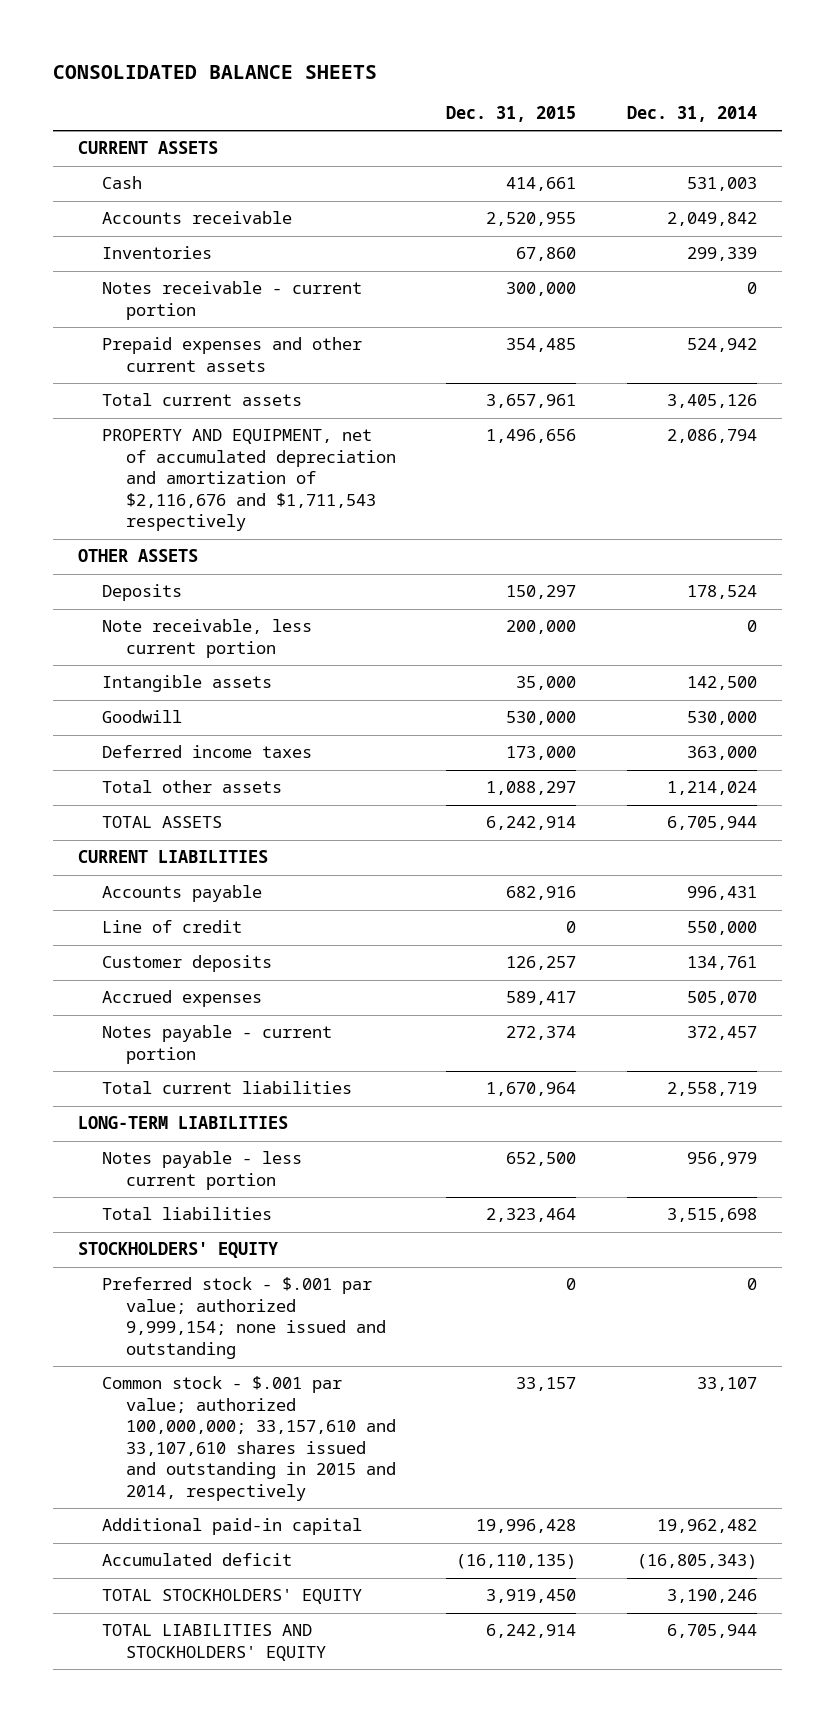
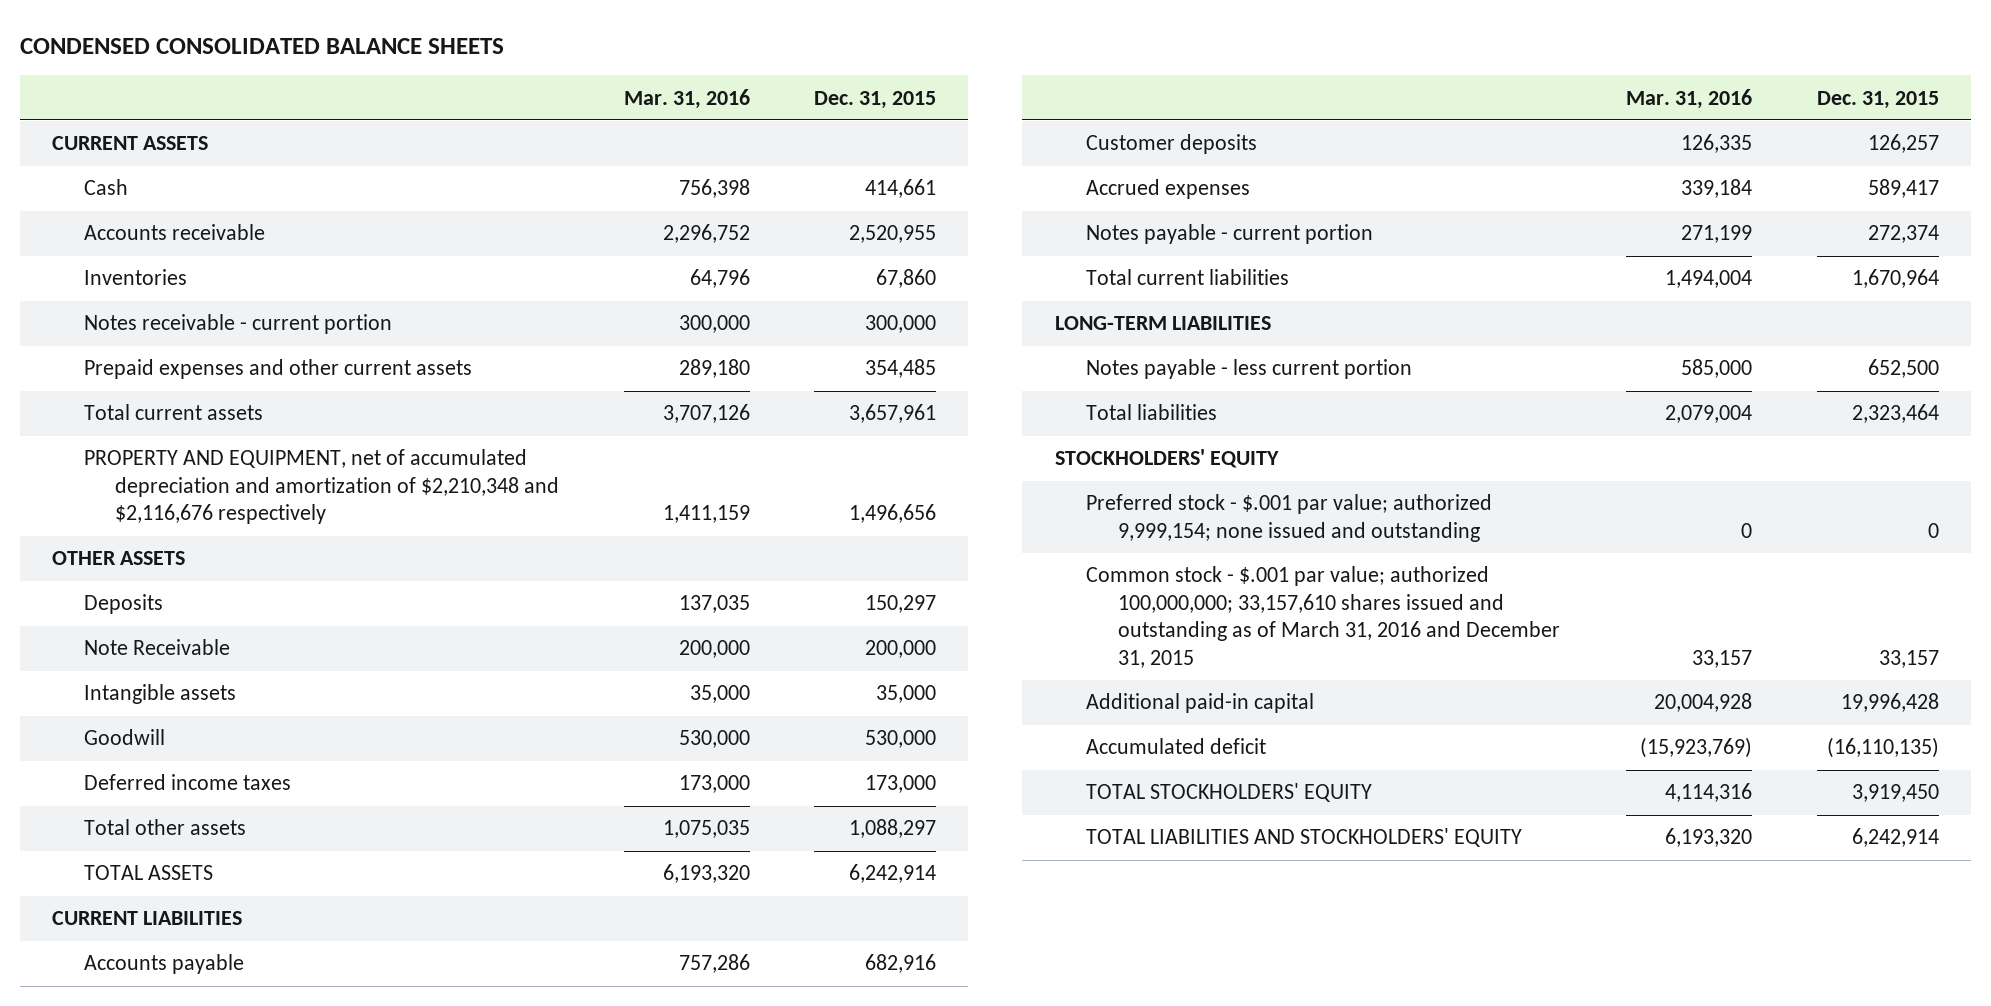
[52,64,377,79] CONSOLIDATED BALANCE SHEETS -> [19,37,504,54] CONDENSED CONSOLIDATED BALANCE SHEETS
[626,106,757,123] Dec. 31, 2014 -> none
none -> [623,88,750,109] Mar. 31, 2016
[101,429,397,532] PROPERTY AND EQUIPMENT, net of accumulated depreciation and amortization of $2,116,676 and $1,711,543 respectively -> [83,449,560,525] PROPERTY AND EQUIPMENT, net of accumulated depreciation and amortization of $2,210,348 and $2,116,676 respectively
[101,619,312,658] Note receivable, less current portion -> [83,639,230,656] Note Receivable
[101,920,242,934] Line of credit -> none
[101,1376,397,1501] Common stock - $.001 par value; authorized 100,000,000; 33,157,610 and 33,107,610 shares issued and outstanding in 2015 and 2014, respectively -> [1086,566,1560,668] Common stock - $.001 par value; authorized 100,000,000; 33,157,610 shares issued and outstanding as of March 31, 2016 and December 31, 2015

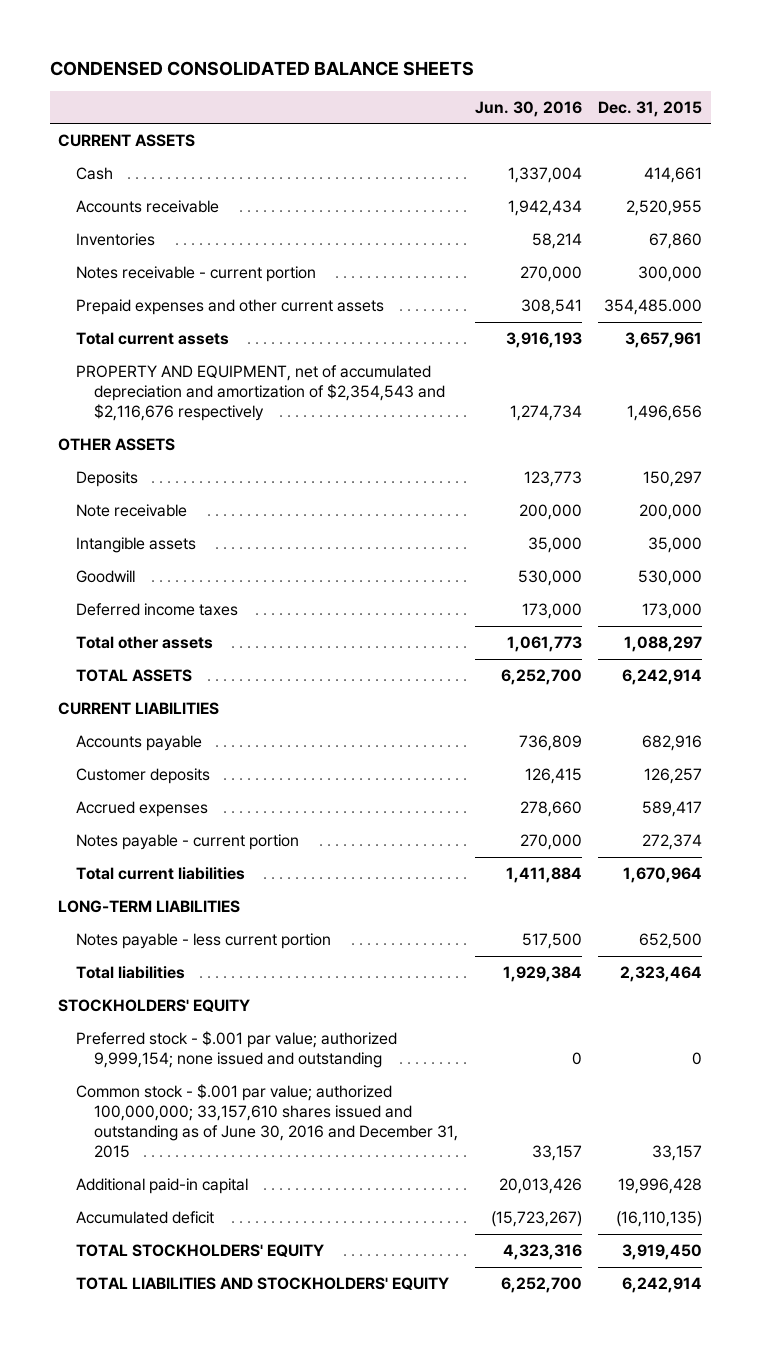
[623,88,750,109] Mar. 31, 2016 -> none
none -> [474,100,582,117] Jun. 30, 2016
[865,359,937,379] 354,485 -> [604,299,703,316] 354,485.000
[83,449,560,525] PROPERTY AND EQUIPMENT, net of accumulated depreciation and amortization of $2,210,348 and $2,116,676 respectively -> [76,365,446,421] PROPERTY AND EQUIPMENT, net of accumulated depreciation and amortization of $2,354,543 and $2,116,676 respectively
[83,639,230,656] Note Receivable -> [76,504,188,518] Note receivable
[1086,566,1560,668] Common stock - $.001 par value; authorized 100,000,000; 33,157,610 shares issued and outstanding as of March 31, 2016 and December 31, 2015 -> [76,1084,459,1158] Common stock - $.001 par value; authorized 100,000,000; 33,157,610 shares issued and outstanding as of June 30, 2016 and December 31, 2015

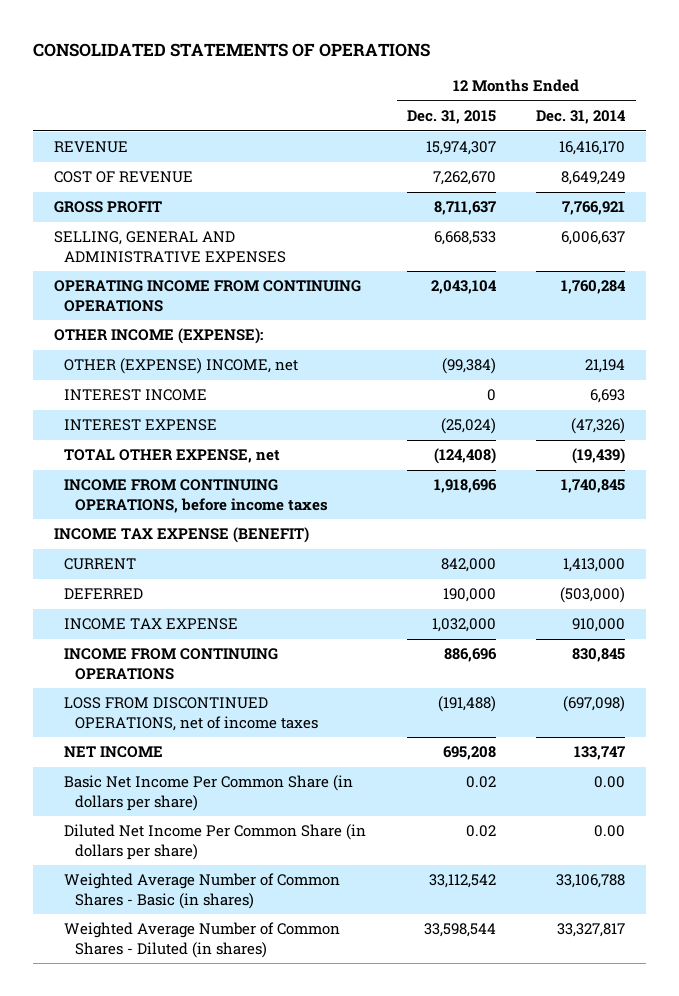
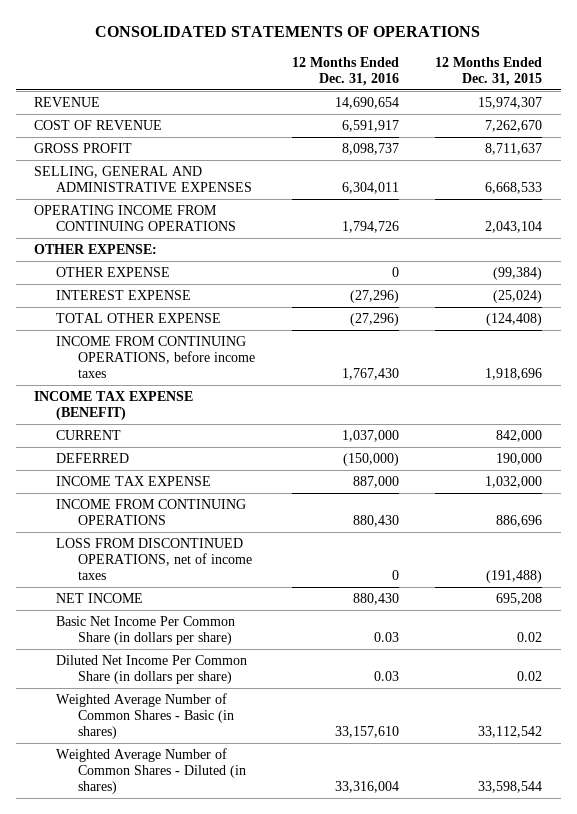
[536,110,627,125] Dec. 31, 2014 -> none
none -> [291,57,399,87] 12 Months Ended Dec. 31, 2016
[64,389,208,402] INTEREST INCOME -> none
[53,328,263,345] OTHER INCOME (EXPENSE): -> [34,243,158,254] OTHER EXPENSE:
[64,358,299,375] OTHER (EXPENSE) INCOME, net -> [55,266,170,277] OTHER EXPENSE
[64,449,281,464] TOTAL OTHER EXPENSE, net -> [55,312,221,323] TOTAL OTHER EXPENSE

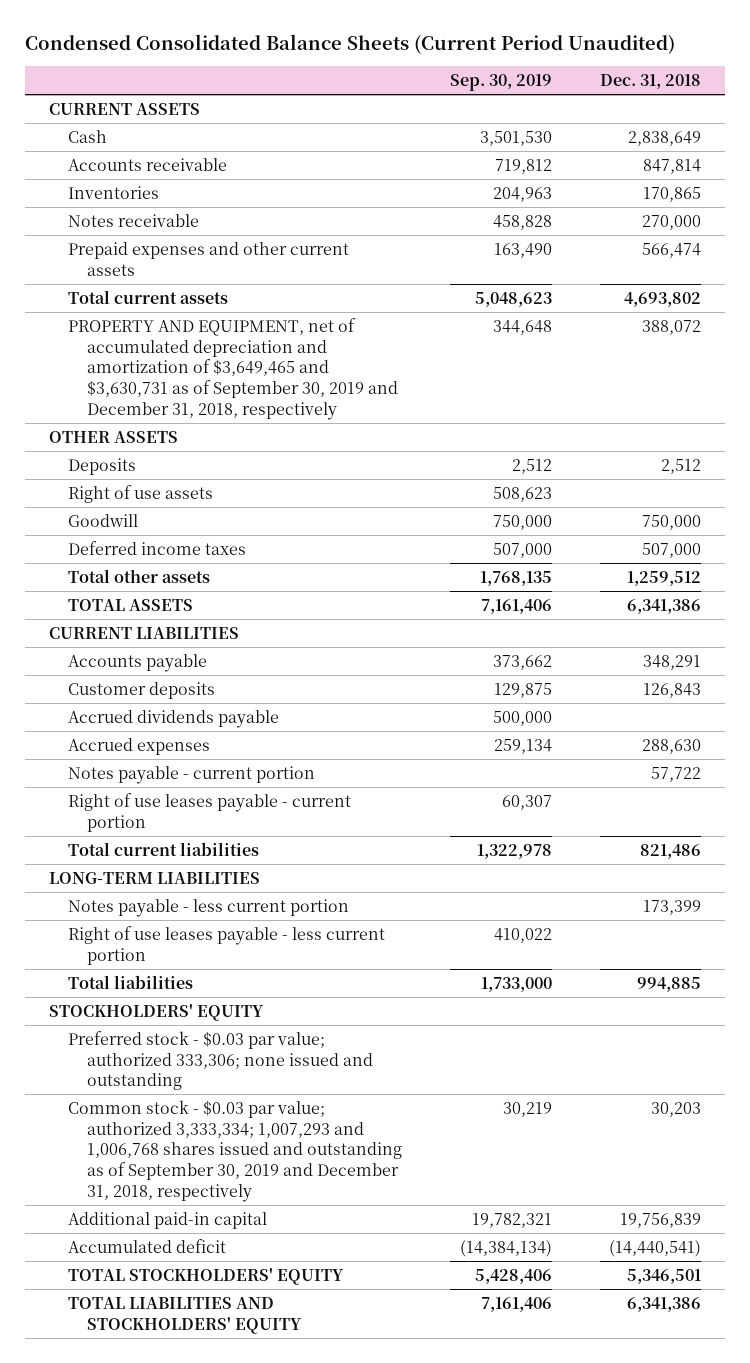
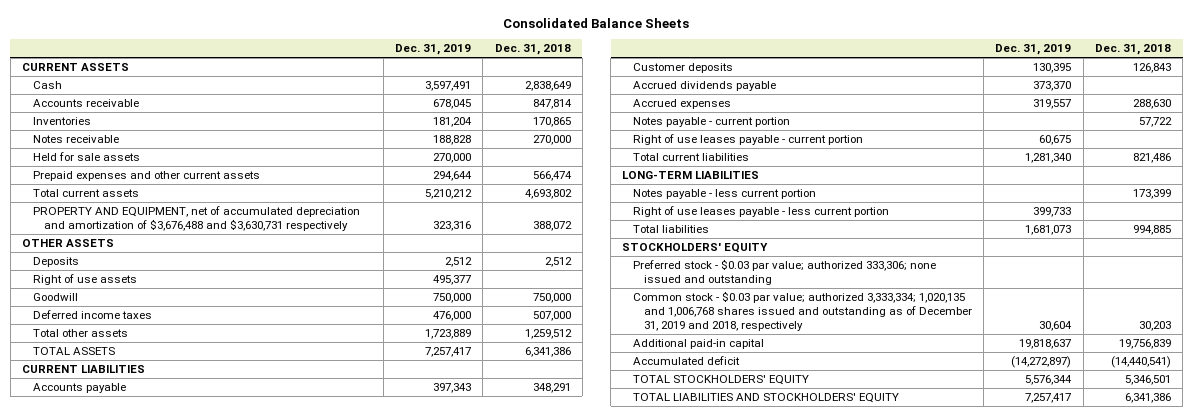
[25,34,676,55] Condensed Consolidated Balance Sheets (Current Period Unaudited) -> [503,17,690,28] Consolidated Balance Sheets
[449,74,552,92] Sep. 30, 2019 -> none
none -> [395,44,472,56] Dec. 31, 2019
none -> [32,152,140,162] Held for sale assets
[67,317,398,420] PROPERTY AND EQUIPMENT, net of accumulated depreciation and amortization of $3,649,465 and $3,630,731 as of September 30, 2019 and December 31, 2018, respectively -> [32,206,360,231] PROPERTY AND EQUIPMENT, net of accumulated depreciation and amortization of $3,676,488 and $3,630,731 respectively
[67,1099,402,1202] Common stock - $0.03 par value; authorized 3,333,334; 1,007,293 and 1,006,768 shares issued and outstanding as of September 30, 2019 and December 31, 2018, respectively -> [633,291,973,331] Common stock - $0.03 par value; authorized 3,333,334; 1,020,135 and 1,006,768 shares issued and outstanding as of December 31, 2019 and 2018, respectively

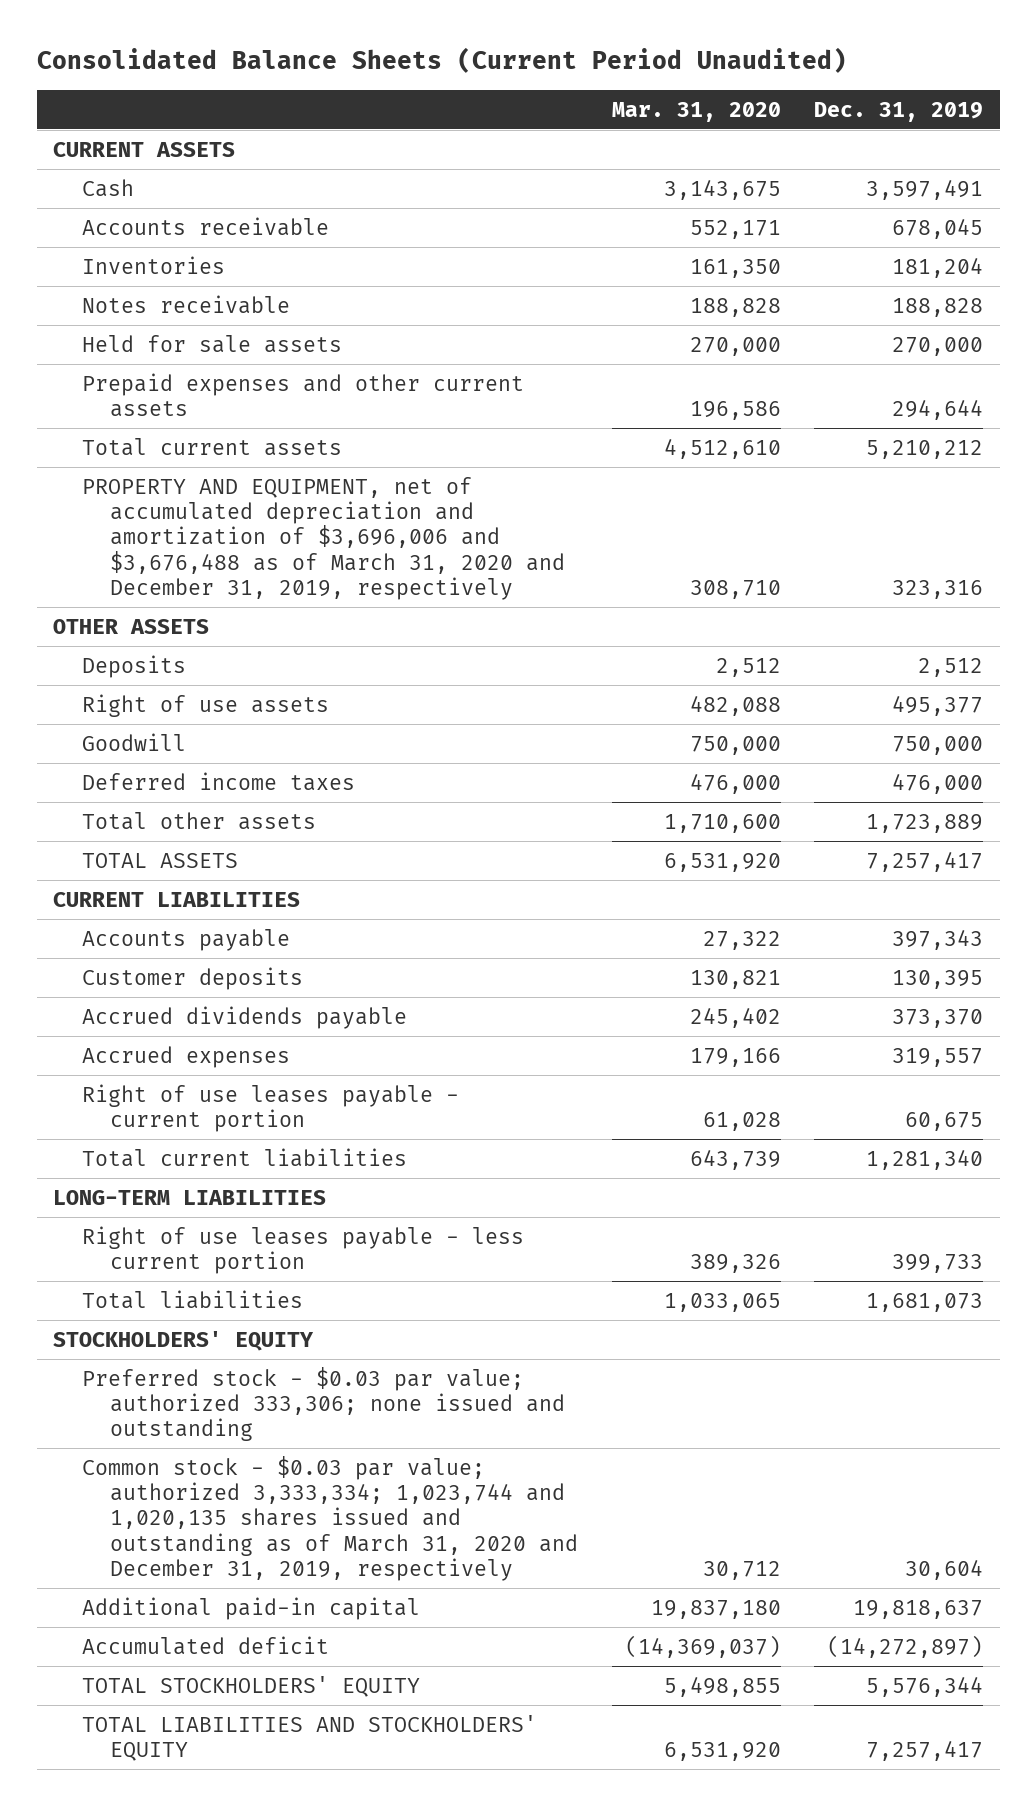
[503,17,690,28] Consolidated Balance Sheets -> [36,47,847,74] Consolidated Balance Sheets (Current Period Unaudited)
[494,44,571,56] Dec. 31, 2018 -> none
none -> [611,101,781,122] Mar. 31, 2020
[32,206,360,231] PROPERTY AND EQUIPMENT, net of accumulated depreciation and amortization of $3,676,488 and $3,630,731 respectively -> [81,476,566,600] PROPERTY AND EQUIPMENT, net of accumulated depreciation and amortization of $3,696,006 and $3,676,488 as of March 31, 2020 and December 31, 2019, respectively
[633,117,791,128] Notes payable - current portion -> none
[633,189,817,200] Notes payable - less current portion -> none
[633,291,973,331] Common stock - $0.03 par value; authorized 3,333,334; 1,020,135 and 1,006,768 shares issued and outstanding as of December 31, 2019 and 2018, respectively -> [81,1455,579,1581] Common stock - $0.03 par value; authorized 3,333,334; 1,023,744 and 1,020,135 shares issued and outstanding as of March 31, 2020 and December 31, 2019, respectively

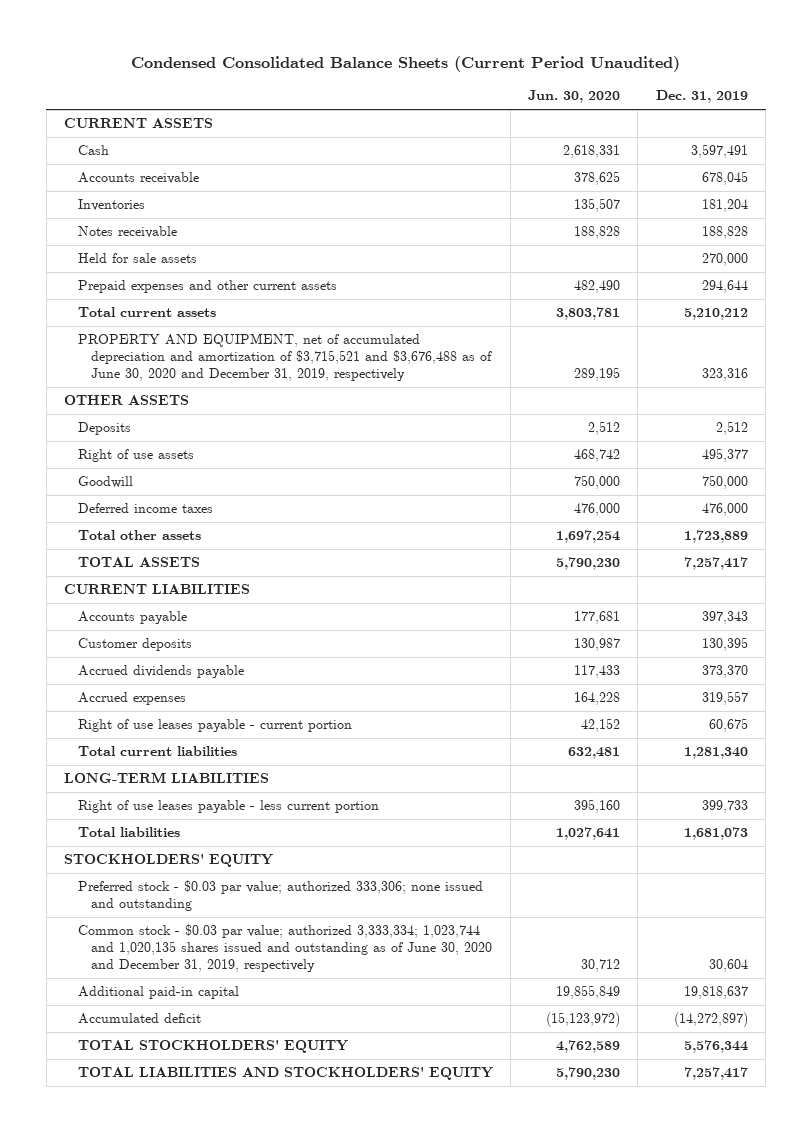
[36,47,847,74] Consolidated Balance Sheets (Current Period Unaudited) -> [131,56,681,73] Condensed Consolidated Balance Sheets (Current Period Unaudited)
[611,101,781,122] Mar. 31, 2020 -> none
none -> [528,90,621,104] Jun. 30, 2020
[81,476,566,600] PROPERTY AND EQUIPMENT, net of accumulated depreciation and amortization of $3,696,006 and $3,676,488 as of March 31, 2020 and December 31, 2019, respectively -> [77,333,492,382] PROPERTY AND EQUIPMENT, net of accumulated depreciation and amortization of $3,715,521 and $3,676,488 as of June 30, 2020 and December 31, 2019, respectively
[81,1455,579,1581] Common stock - $0.03 par value; authorized 3,333,334; 1,023,744 and 1,020,135 shares issued and outstanding as of March 31, 2020 and December 31, 2019, respectively -> [77,924,492,973] Common stock - $0.03 par value; authorized 3,333,334; 1,023,744 and 1,020,135 shares issued and outstanding as of June 30, 2020 and December 31, 2019, respectively

